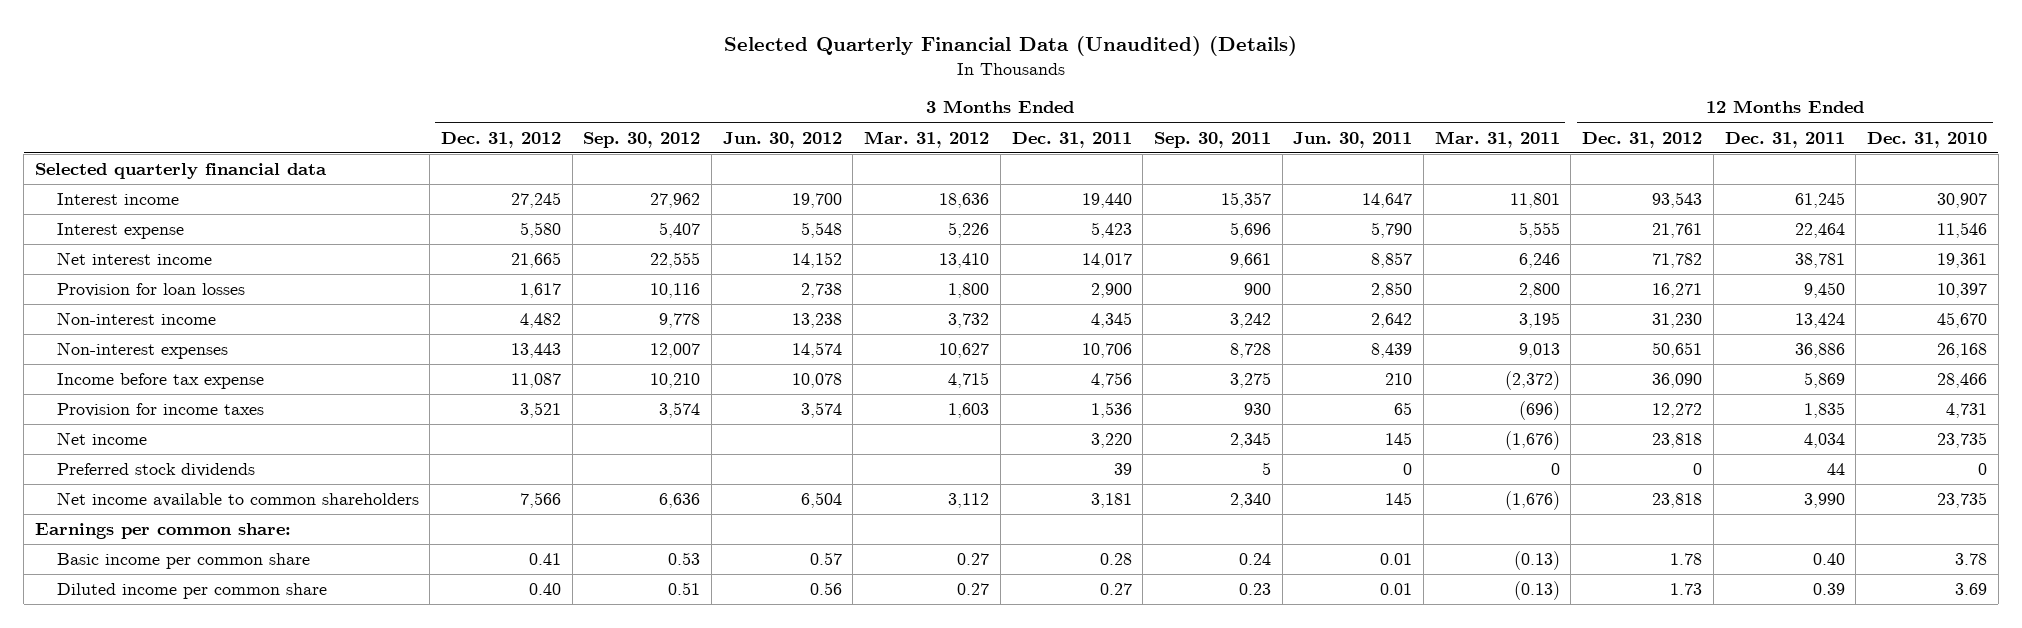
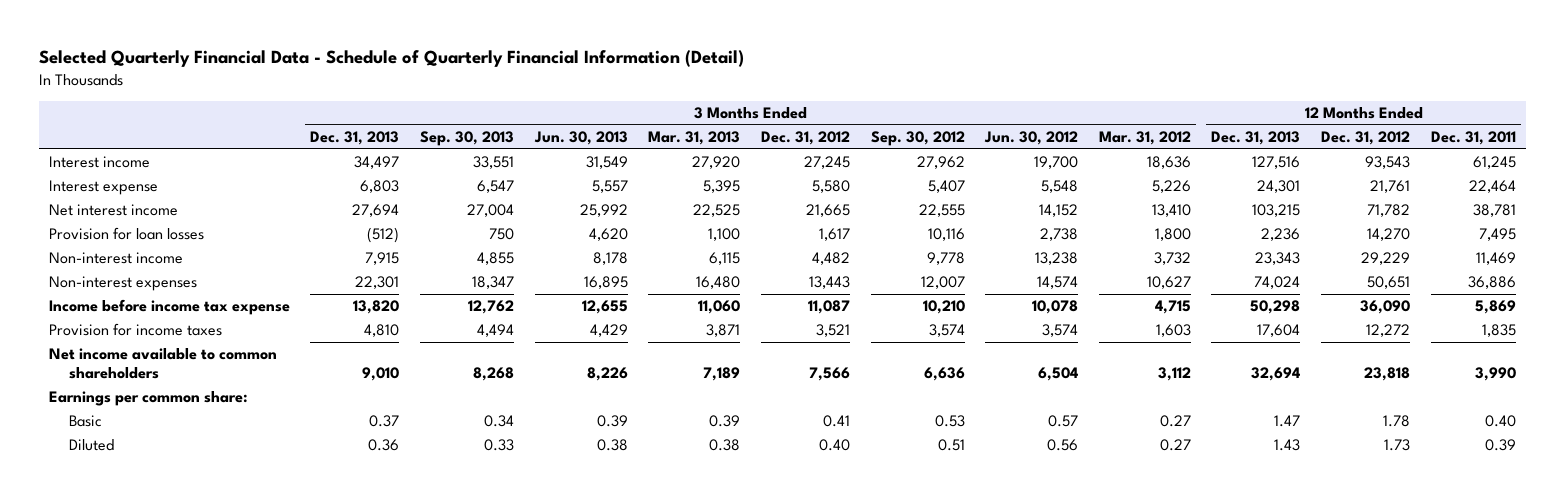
[724,36,1298,57] Selected Quarterly Financial Data (Unaudited) (Details) -> [38,50,744,68] Selected Quarterly Financial Data - Schedule of Quarterly Financial Information (Detail)
[1011,131,1132,148] Dec. 31, 2011 -> none
[1153,131,1271,148] Sep. 30, 2011 -> none
[1293,131,1413,148] Jun. 30, 2011 -> none
[1434,130,1560,148] Mar. 31, 2011 -> none
[1866,131,1987,148] Dec. 31, 2010 -> none
none -> [310,130,400,145] Dec. 31, 2013
none -> [420,130,515,146] Sep. 30, 2013
none -> [533,130,628,145] Jun. 30, 2013
none -> [648,130,741,145] Mar. 31, 2013
none -> [1211,130,1301,145] Dec. 31, 2013
[35,163,328,180] Selected quarterly financial data -> none
[1652,283,1703,299] 16,271 -> [1367,228,1411,242] 14,270
[1803,282,1845,299] 9,450 -> [1478,228,1516,242] 7,495
[1652,313,1703,329] 31,230 -> [1361,252,1411,266] 29,229
[1794,313,1845,329] 13,424 -> [1475,252,1516,266] 11,469
[56,373,264,390] Income before tax expense -> [48,299,290,316] Income before income tax expense
[56,432,147,446] Net income -> none
[56,463,255,478] Preferred stock dividends -> none
[56,553,310,570] Basic income per common share -> [69,415,103,428] Basic
[56,583,327,600] Diluted income per common share -> [69,439,115,452] Diluted

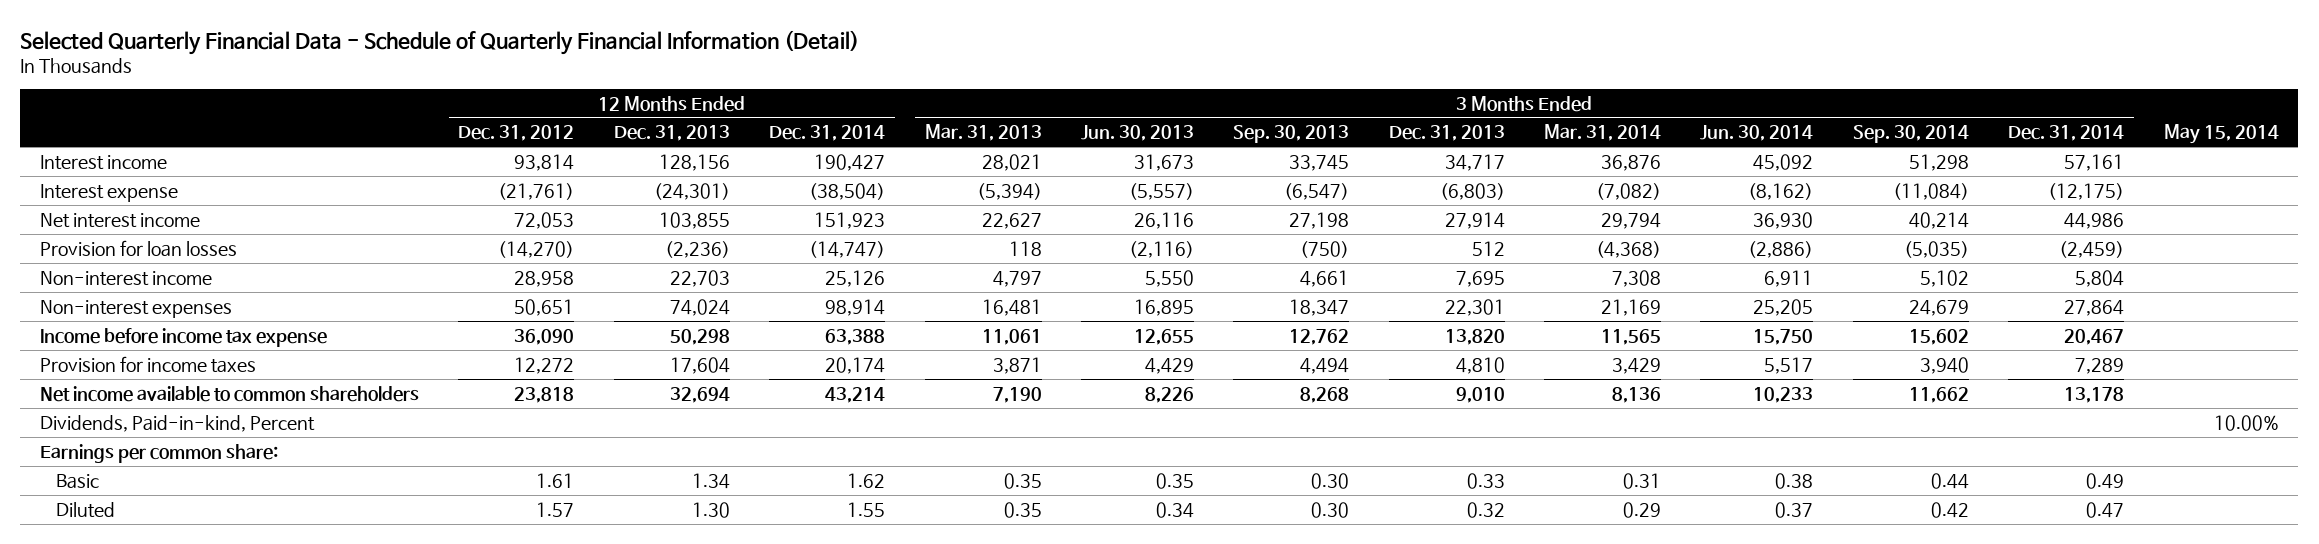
[760,130,850,145] Dec. 31, 2012 -> none
[870,130,965,146] Sep. 30, 2012 -> none
[984,130,1079,145] Jun. 30, 2012 -> none
[1098,130,1191,145] Mar. 31, 2012 -> none
[1430,130,1516,145] Dec. 31, 2011 -> none
none -> [769,125,886,142] Dec. 31, 2014
none -> [1544,124,1662,142] Mar. 31, 2014
none -> [1700,125,1814,142] Jun. 30, 2014
none -> [1852,125,1969,144] Sep. 30, 2014
none -> [2008,125,2125,142] Dec. 31, 2014
none -> [2163,124,2279,145] May 15, 2014
[354,156,400,170] 34,497 -> [1444,153,1505,171] 34,717
[473,156,515,170] 33,551 -> [1289,154,1350,171] 33,745
[585,156,628,170] 31,549 -> [1133,153,1194,171] 31,673
[692,156,741,170] 27,920 -> [981,153,1042,171] 28,021
[1252,156,1301,170] 127,516 -> [658,153,730,171] 128,156
[1365,156,1411,170] 93,543 -> [514,153,575,171] 93,814
[360,180,400,194] 6,803 -> [1439,182,1505,200] (6,803)
[477,180,515,194] 6,547 -> [1284,182,1350,200] (6,547)
[591,180,628,194] 5,557 -> [1128,182,1194,200] (5,557)
[703,180,741,194] 5,395 -> [976,182,1042,200] (5,394)
[1257,180,1301,194] 24,301 -> [653,182,730,200] (24,301)
[1370,180,1411,194] 21,761 -> [498,182,575,200] (21,761)
[352,204,400,218] 27,694 -> [1444,211,1505,229] 27,914
[467,204,515,218] 27,004 -> [1289,211,1350,229] 27,198
[579,204,628,218] 25,992 -> [1133,211,1194,229] 26,116
[693,204,741,218] 22,525 -> [981,212,1042,229] 22,627
[1252,204,1301,218] 103,215 -> [658,211,730,229] 103,855
[1367,204,1411,218] 71,782 -> [514,211,575,229] 72,053
[367,227,400,244] (512) -> [1471,240,1505,256] 512
[489,228,515,241] 750 -> [1300,240,1350,258] (750)
[588,228,628,242] 4,620 -> [1128,240,1194,258] (2,116)
[708,228,741,242] 1,100 -> [1008,240,1042,256] 118
[1261,228,1301,242] 2,236 -> [664,240,730,258] (2,236)
[1367,228,1411,242] 14,270 -> [498,240,575,258] (14,270)
[365,252,400,266] 7,915 -> [1455,270,1505,287] 7,695
[477,252,515,266] 4,855 -> [1300,269,1350,287] 4,661
[592,252,628,266] 8,178 -> [1144,269,1194,287] 5,550
[709,252,741,266] 6,115 -> [992,270,1042,287] 4,797
[1255,252,1301,266] 23,343 -> [669,269,730,287] 22,703
[1361,252,1411,266] 29,229 -> [514,270,575,287] 28,958
[696,276,741,290] 16,480 -> [981,298,1042,316] 16,481
[698,300,741,315] 11,060 -> [981,328,1042,345] 11,061
[703,366,741,381] 7,189 -> [992,386,1042,403] 7,190
none -> [40,414,316,432] Dividends, Paid-in-kind, Percent
[369,415,400,428] 0.37 -> [1466,472,1505,489] 0.33
[484,415,515,428] 0.34 -> [1311,472,1350,489] 0.30
[596,415,628,428] 0.39 -> [1155,472,1194,489] 0.35
[709,415,741,428] 0.39 -> [1003,472,1042,489] 0.35
[1274,415,1301,428] 1.47 -> [691,472,730,489] 1.34
[1383,415,1411,428] 1.78 -> [536,472,575,488] 1.61
[368,439,400,452] 0.36 -> [1466,501,1505,518] 0.32
[484,439,515,452] 0.33 -> [1311,501,1350,518] 0.30
[596,439,628,452] 0.38 -> [1155,501,1194,518] 0.34
[709,439,741,452] 0.38 -> [1003,501,1042,518] 0.35
[1274,439,1301,452] 1.43 -> [691,501,730,518] 1.30
[1384,439,1411,452] 1.73 -> [536,501,575,517] 1.57

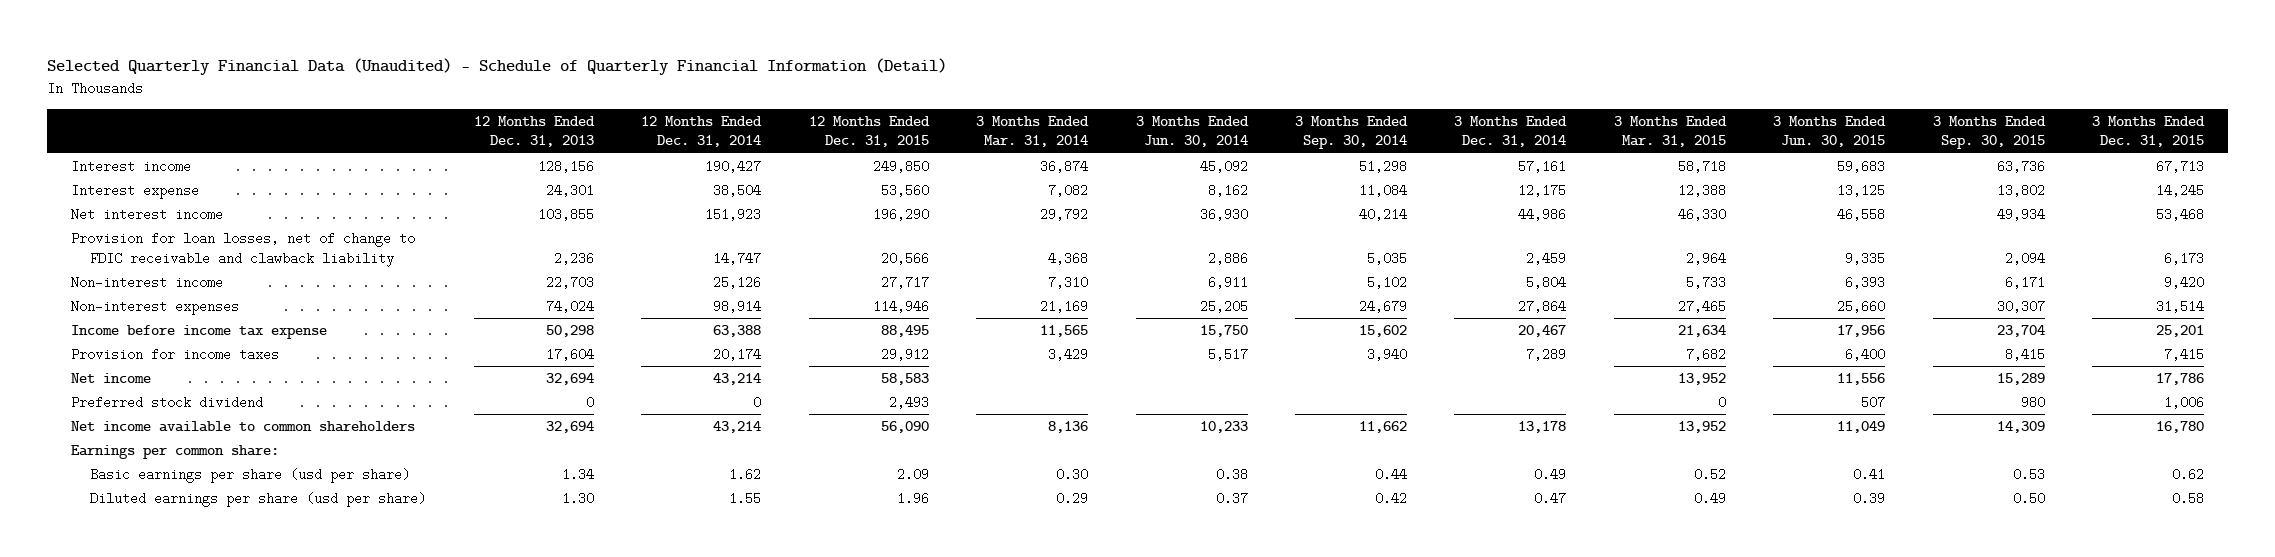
[20,29,860,55] Selected Quarterly Financial Data - Schedule of Quarterly Financial Information (Detail) -> [46,58,947,76] Selected Quarterly Financial Data (Unaudited) - Schedule of Quarterly Financial Information (Detail)
[458,125,575,142] Dec. 31, 2012 -> none
[924,124,1042,142] Mar. 31, 2013 -> none
[1080,125,1194,142] Jun. 30, 2013 -> none
[1233,125,1350,144] Sep. 30, 2013 -> none
[1388,125,1505,142] Dec. 31, 2013 -> none
[2163,124,2279,145] May 15, 2014 -> none
none -> [808,115,930,148] 12 Months Ended Dec. 31, 2015
none -> [1613,115,1727,148] 3 Months Ended Mar. 31, 2015
none -> [1773,115,1887,148] 3 Months Ended Jun. 30, 2015
none -> [1932,115,2046,150] 3 Months Ended Sep. 30, 2015
none -> [2092,115,2206,148] 3 Months Ended Dec. 31, 2015
[1601,154,1662,171] 36,876 -> [1040,159,1089,173] 36,874
[653,182,730,200] (24,301) -> [545,183,594,197] 24,301
[809,182,886,200] (38,504) -> [713,183,762,197] 38,504
[1596,182,1662,200] (7,082) -> [1048,183,1089,197] 7,082
[1748,182,1814,200] (8,162) -> [1207,183,1248,197] 8,162
[1892,182,1969,200] (11,084) -> [1358,183,1407,197] 11,084
[2048,182,2125,200] (12,175) -> [1518,183,1567,197] 12,175
[1601,212,1662,229] 29,794 -> [1040,207,1089,221] 29,792
[40,239,238,257] Provision for loan losses -> [70,231,415,267] Provision for loan losses, net of change to FDIC receivable and clawback liability
[664,240,730,258] (2,236) -> [553,251,594,265] 2,236
[809,240,886,258] (14,747) -> [713,251,762,265] 14,747
[1596,240,1662,258] (4,368) -> [1048,251,1089,265] 4,368
[1748,240,1814,258] (2,886) -> [1207,251,1248,265] 2,886
[1903,240,1969,258] (5,035) -> [1366,251,1407,265] 5,035
[2059,240,2125,258] (2,459) -> [1526,251,1567,265] 2,459
[1612,269,1662,287] 7,308 -> [1048,275,1089,289] 7,310
none -> [70,372,151,383] Net income
none -> [70,395,263,409] Preferred stock dividend
[40,414,316,432] Dividends, Paid-in-kind, Percent -> none
[56,473,100,489] Basic -> [90,467,411,483] Basic earnings per share (usd per share)
[1623,472,1662,489] 0.31 -> [1056,467,1089,481] 0.30
[56,501,116,518] Diluted -> [90,491,427,507] Diluted earnings per share (usd per share)

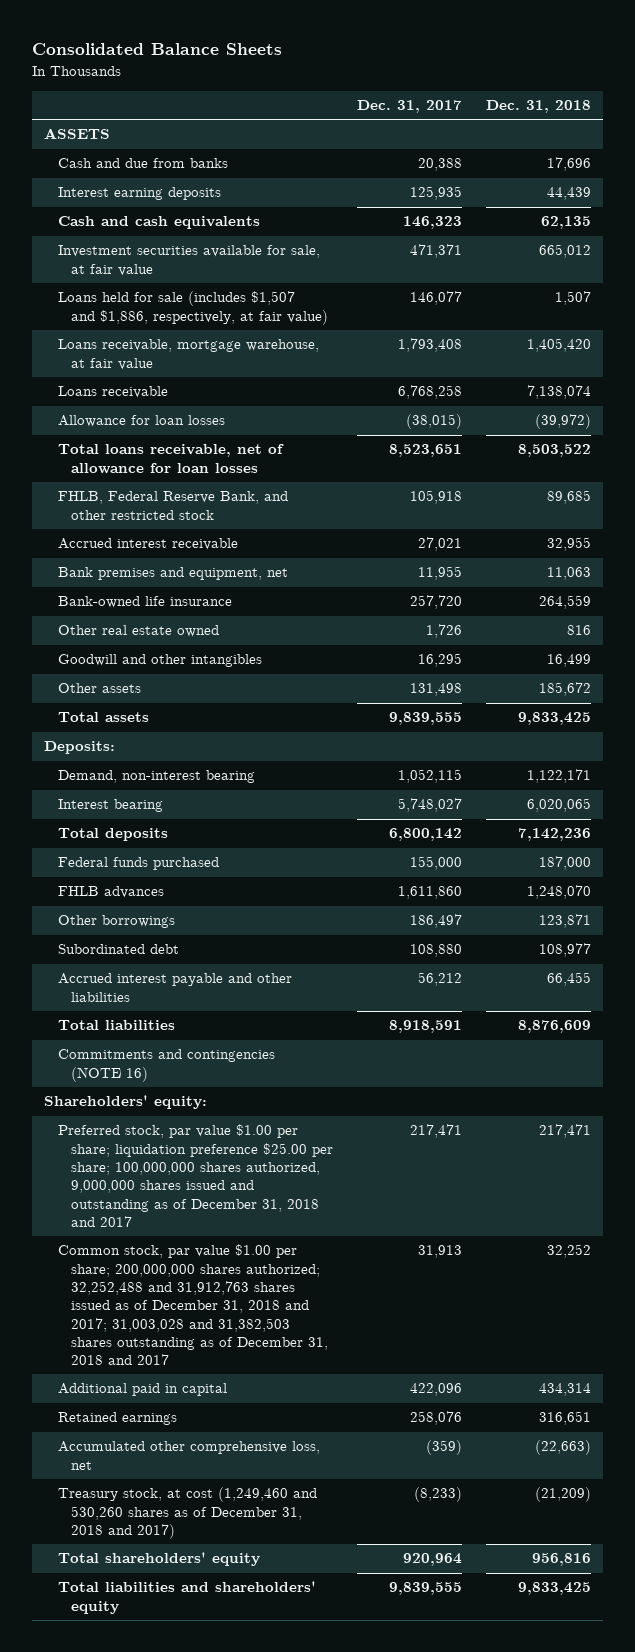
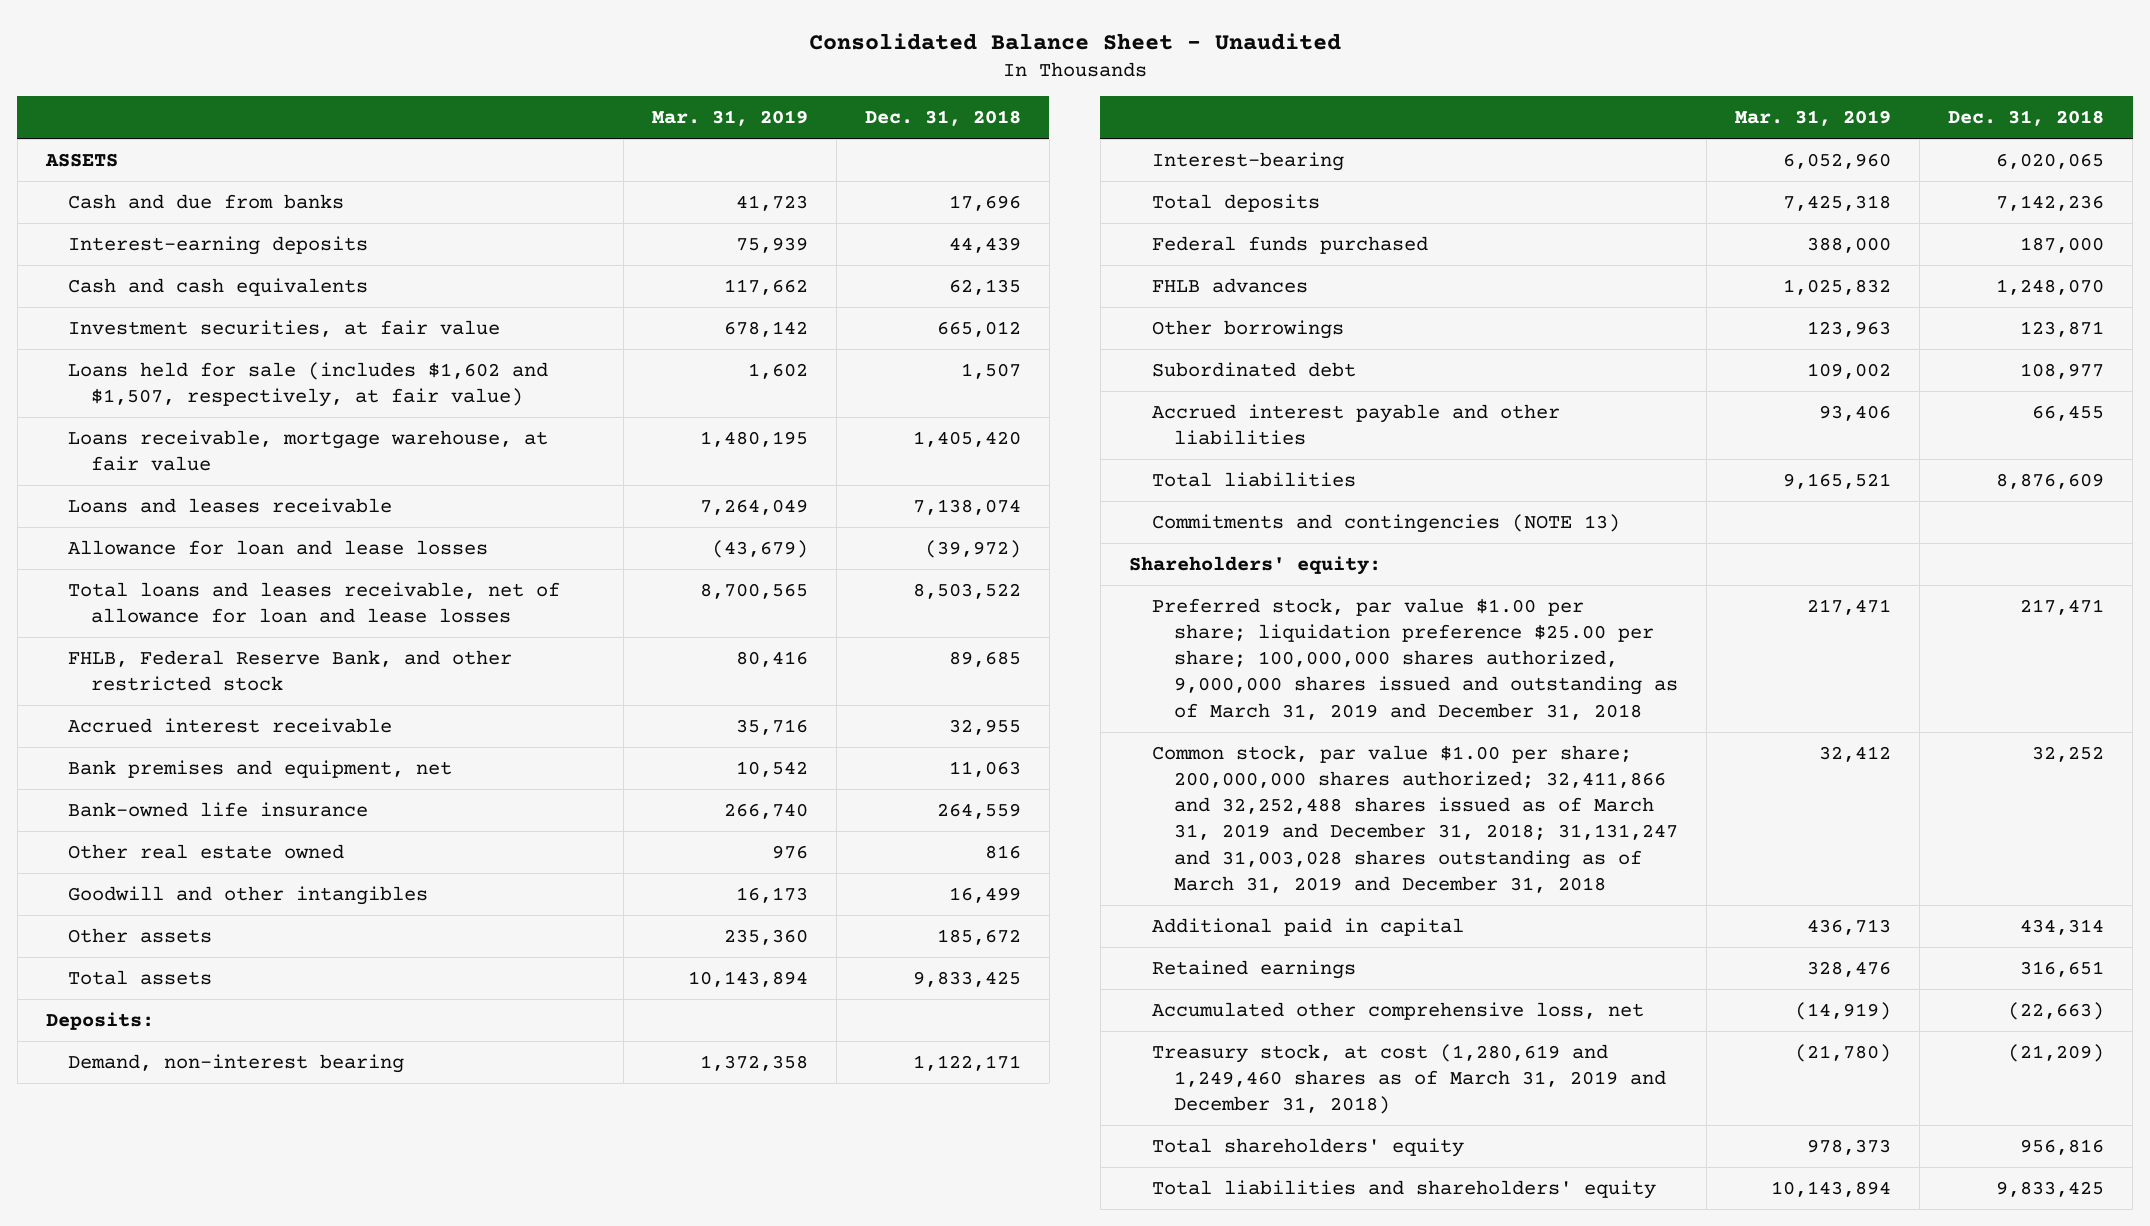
[32,43,283,56] Consolidated Balance Sheets -> [808,32,1341,50] Consolidated Balance Sheet - Unaudited
[356,100,462,114] Dec. 31, 2017 -> none
none -> [652,110,809,127] Mar. 31, 2019
[57,187,221,201] Interest earning deposits -> [68,235,369,255] Interest-earning deposits
[57,245,320,276] Investment securities available for sale, at fair value -> [68,319,501,337] Investment securities, at fair value
[57,291,328,325] Loans held for sale (includes $1,507 and $1,886, respectively, at fair value) -> [68,361,549,407] Loans held for sale (includes $1,602 and $1,507, respectively, at fair value)
[57,386,168,399] Loans receivable -> [68,497,393,513] Loans and leases receivable
[57,415,225,428] Allowance for loan losses -> [68,539,489,555] Allowance for loan and lease losses
[57,444,284,474] Total loans receivable, net of allowance for loan losses -> [68,581,561,623] Total loans and leases receivable, net of allowance for loan and lease losses
[57,799,163,813] Interest bearing -> [1151,151,1344,171] Interest-bearing
[57,1049,275,1082] Commitments and contingencies (NOTE 16) -> [1151,513,1620,533] Commitments and contingencies (NOTE 13)
[57,1124,333,1227] Preferred stock, par value $1.00 per share; liquidation preference $25.00 per share; 100,000,000 shares authorized, 9,000,000 shares issued and outstanding as of December 31, 2018 and 2017 -> [1151,597,1679,720] Preferred stock, par value $1.00 per share; liquidation preference $25.00 per share; 100,000,000 shares authorized, 9,000,000 shares issued and outstanding as of March 31, 2019 and December 31, 2018
[57,1244,328,1366] Common stock, par value $1.00 per share; 200,000,000 shares authorized; 32,252,488 and 31,912,763 shares issued as of December 31, 2018 and 2017; 31,003,028 and 31,382,503 shares outstanding as of December 31, 2018 and 2017 -> [1151,744,1679,893] Common stock, par value $1.00 per share; 200,000,000 shares authorized; 32,411,866 and 32,252,488 shares issued as of March 31, 2019 and December 31, 2018; 31,131,247 and 31,003,028 shares outstanding as of March 31, 2019 and December 31, 2018
[57,1487,317,1540] Treasury stock, at cost (1,249,460 and 530,260 shares as of December 31, 2018 and 2017) -> [1151,1043,1667,1115] Treasury stock, at cost (1,280,619 and 1,249,460 shares as of March 31, 2019 and December 31, 2018)

